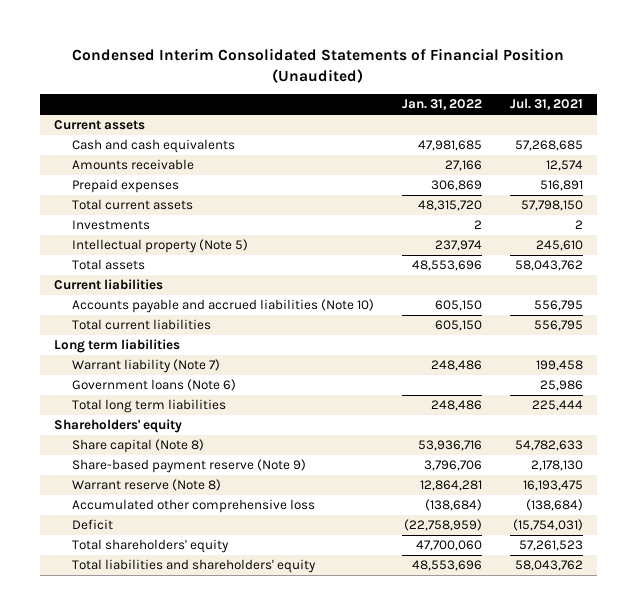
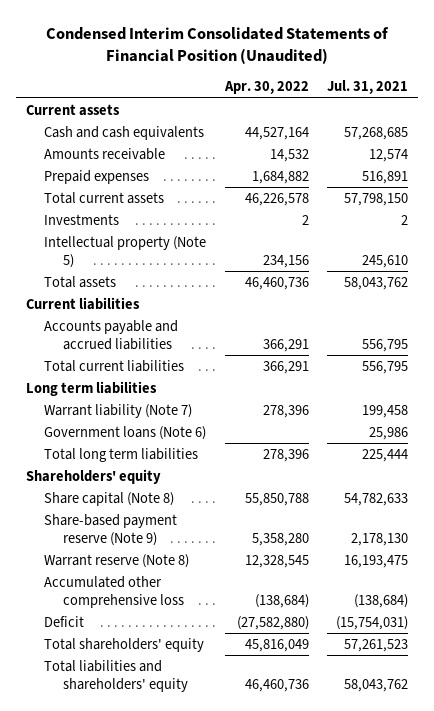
[401,99,482,111] Jan. 31, 2022 -> none
none -> [223,81,309,95] Apr. 30, 2022
[71,299,374,314] Accounts payable and accrued liabilities (Note 10) -> [44,319,179,350] Accounts payable and accrued liabilities

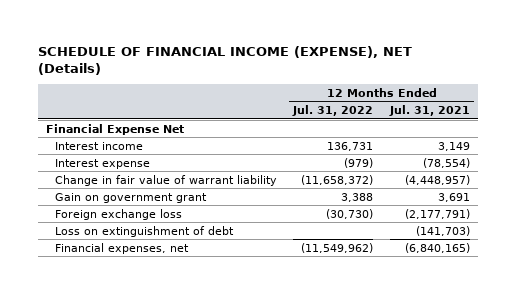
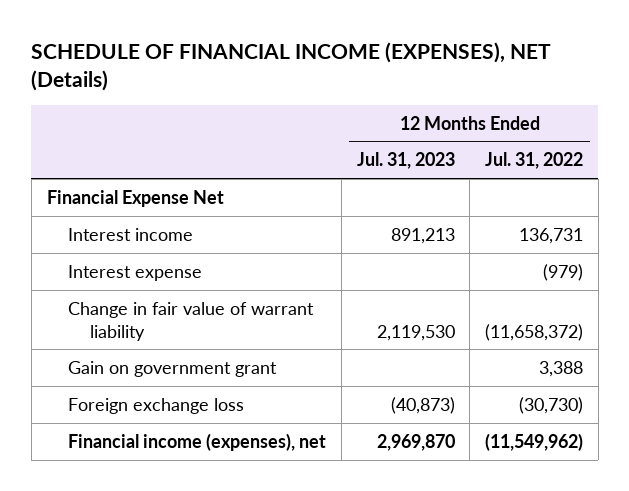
[38,45,413,75] SCHEDULE OF FINANCIAL INCOME (EXPENSE), NET (Details) -> [31,42,552,92] SCHEDULE OF FINANCIAL INCOME (EXPENSES), NET (Details)
[388,105,470,117] Jul. 31, 2021 -> none
none -> [356,152,455,170] Jul. 31, 2023
[54,225,234,237] Loss on extinguishment of debt -> none
[54,242,189,254] Financial expenses, net -> [68,432,327,451] Financial income (expenses), net

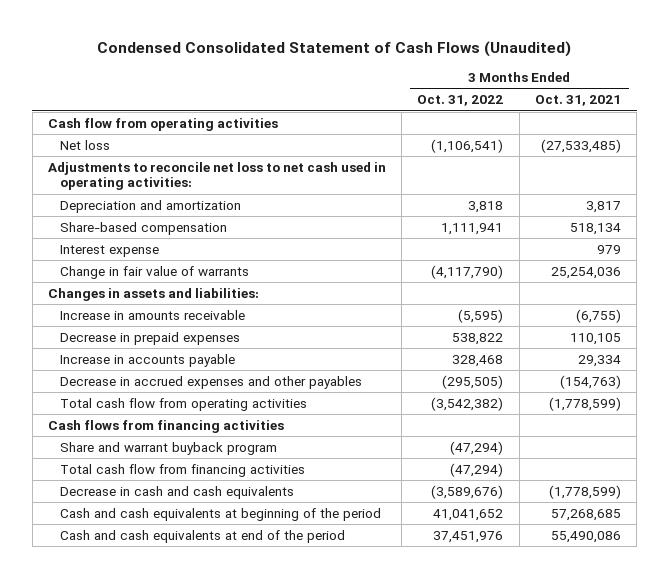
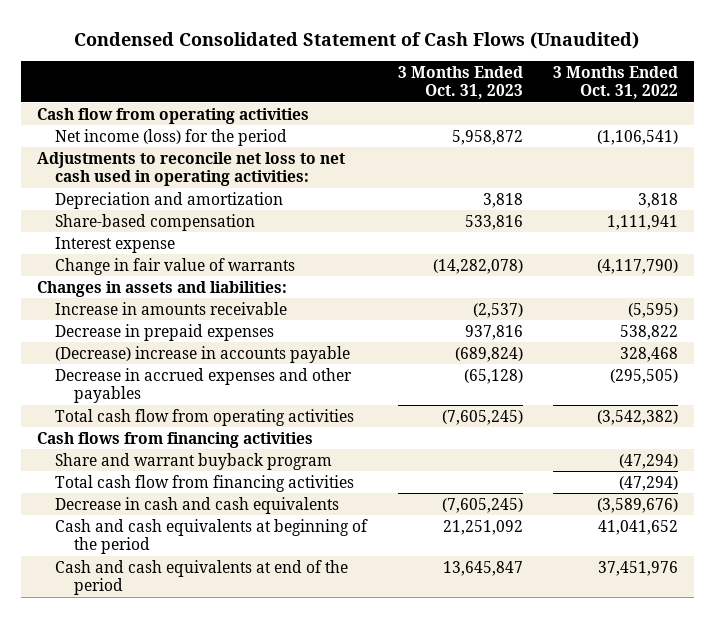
[534,95,621,107] Oct. 31, 2021 -> none
none -> [397,65,523,100] 3 Months Ended Oct. 31, 2023
[59,139,110,150] Net loss -> [55,128,288,146] Net income (loss) for the period
[59,353,235,367] Increase in accounts payable -> [55,345,351,363] (Decrease) increase in accounts payable

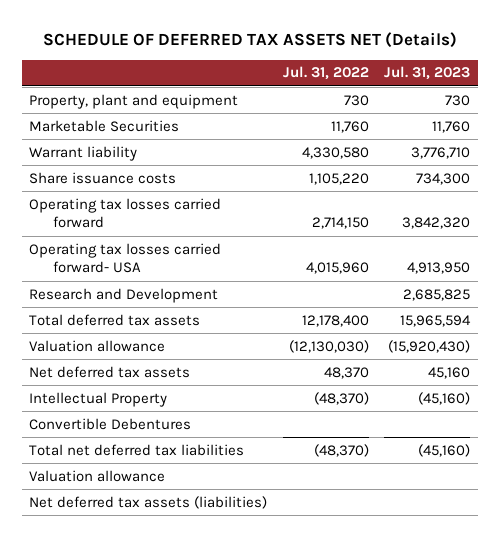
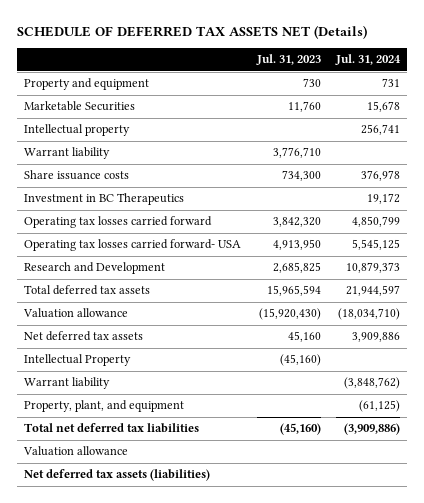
[282,66,369,81] Jul. 31, 2022 -> none
none -> [334,54,401,66] Jul. 31, 2024
[29,93,239,109] Property, plant and equipment -> [24,78,150,91] Property and equipment
none -> [24,124,131,137] Intellectual property
none -> [24,193,185,206] Investment in BC Therapeutics
[29,417,192,430] Convertible Debentures -> none
none -> [24,377,111,390] Warrant liability
none -> [24,400,185,413] Property, plant, and equipment

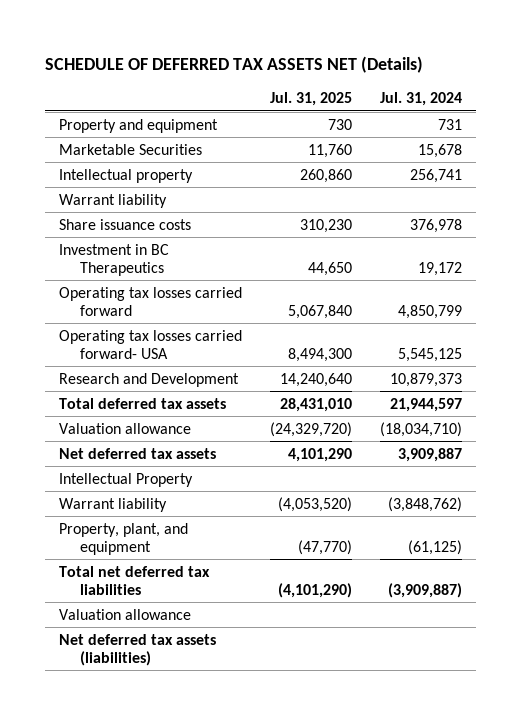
[255,54,321,66] Jul. 31, 2023 -> none
none -> [269,92,352,107] Jul. 31, 2025
[351,332,400,343] 3,909,886 -> [397,447,462,462] 3,909,887
[343,423,400,436] (3,909,886) -> [387,582,462,598] (3,909,887)

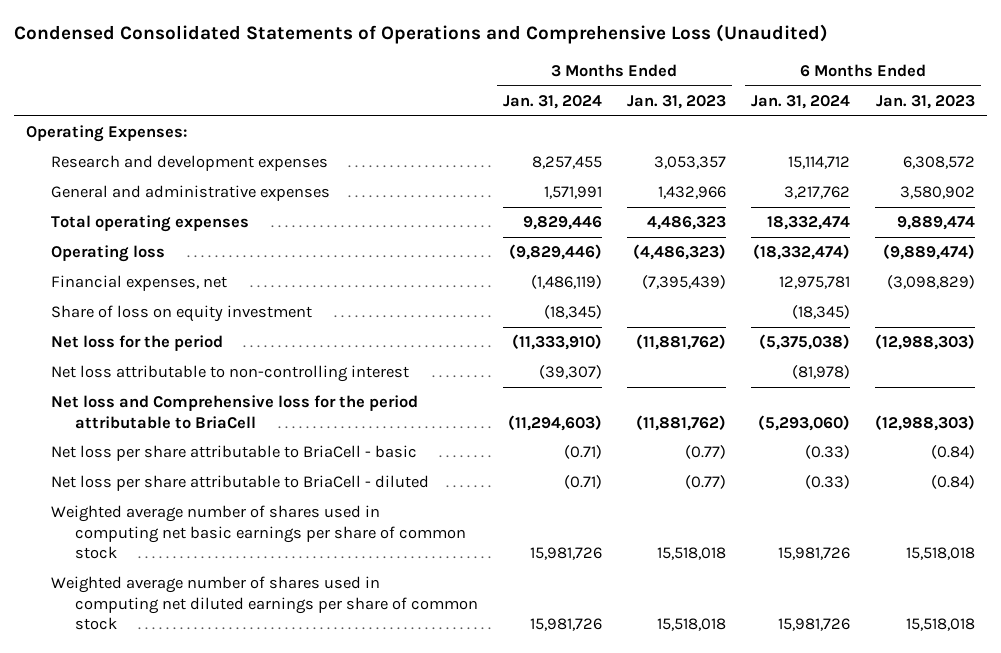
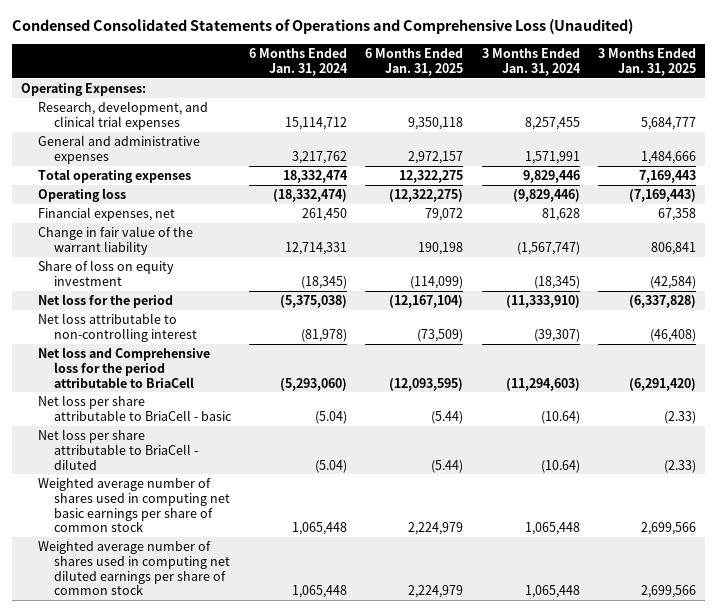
[626,94,726,109] Jan. 31, 2023 -> none
[875,94,975,109] Jan. 31, 2023 -> none
none -> [365,48,464,76] 6 Months Ended Jan. 31, 2025
none -> [597,48,696,76] 3 Months Ended Jan. 31, 2025
[50,155,328,172] Research and development expenses -> [37,101,208,130] Research, development, and clinical trial expenses
[530,275,602,290] (1,486,119) -> [541,208,580,222] 81,628
[778,276,850,290] 12,975,781 -> [302,208,348,222] 261,450
none -> [37,226,193,255] Change in fair value of the warrant liability
[563,445,602,460] (0.71) -> [540,410,580,424] (10.64)
[804,445,850,460] (0.33) -> [315,410,348,424] (5.04)
[563,475,602,490] (0.71) -> [540,459,580,473] (10.64)
[804,475,850,490] (0.33) -> [315,459,348,473] (5.04)
[529,546,602,560] 15,981,726 -> [524,522,580,536] 1,065,448
[777,546,850,560] 15,981,726 -> [292,522,348,536] 1,065,448
[529,617,602,631] 15,981,726 -> [524,585,580,599] 1,065,448
[777,617,850,631] 15,981,726 -> [292,585,348,599] 1,065,448

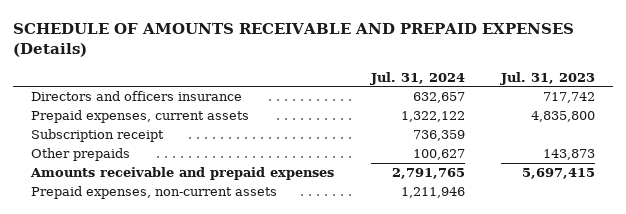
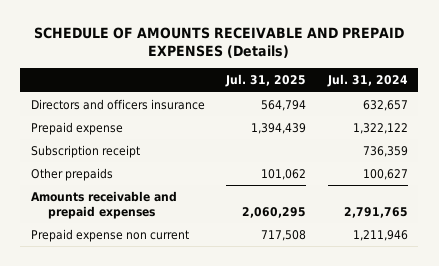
[499,71,595,85] Jul. 31, 2023 -> none
none -> [225,74,307,88] Jul. 31, 2025
[31,110,250,124] Prepaid expenses, current assets -> [31,121,124,135] Prepaid expense
[31,186,278,200] Prepaid expenses, non-current assets -> [31,228,190,242] Prepaid expense non current

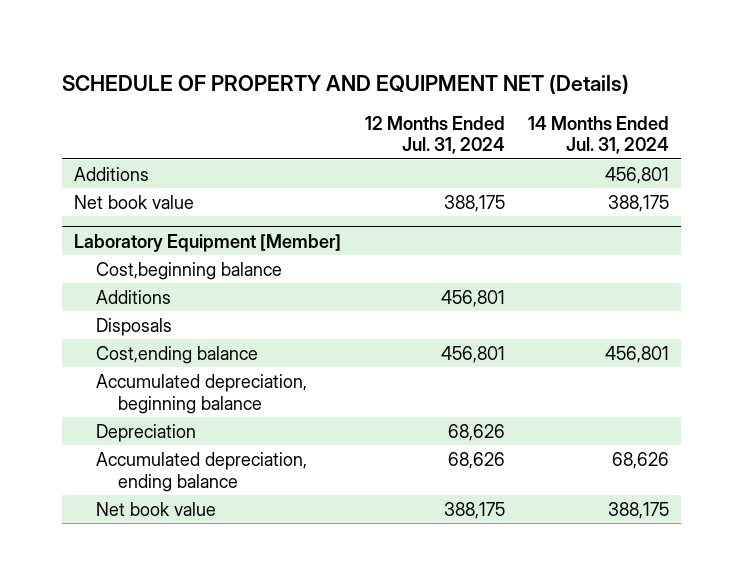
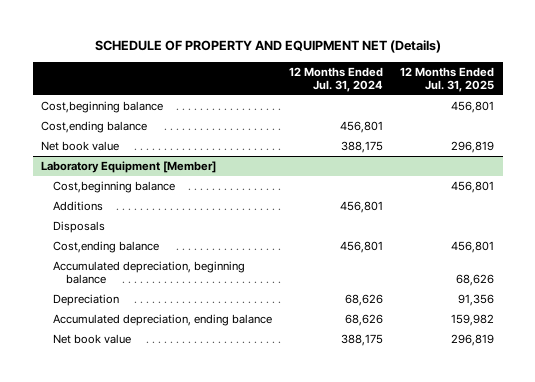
[527,115,669,155] 14 Months Ended Jul. 31, 2024 -> none
none -> [400,66,495,92] 12 Months Ended Jul. 31, 2025
[74,166,150,181] Additions -> none
none -> [41,100,164,113] Cost,beginning balance
none -> [41,120,148,133] Cost,ending balance

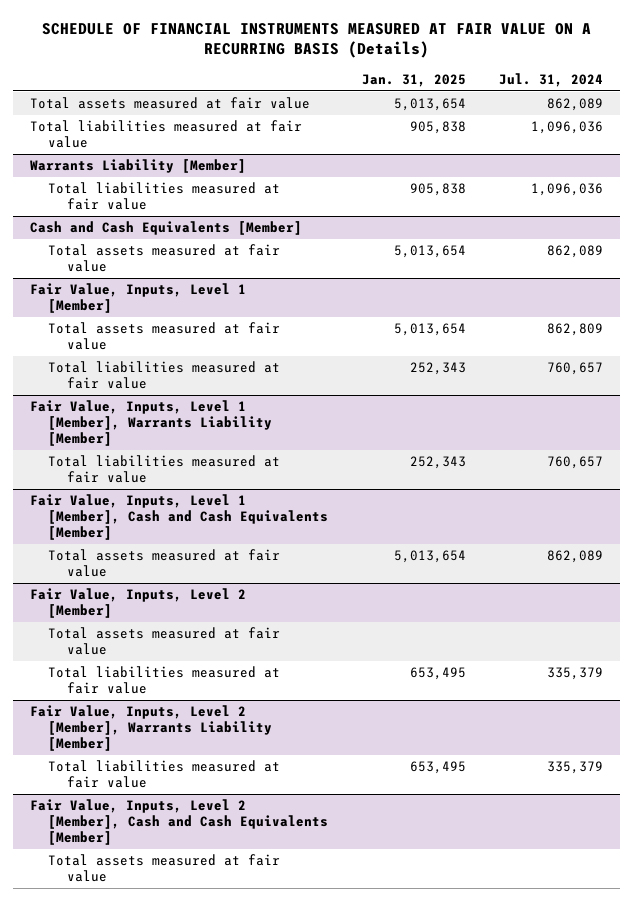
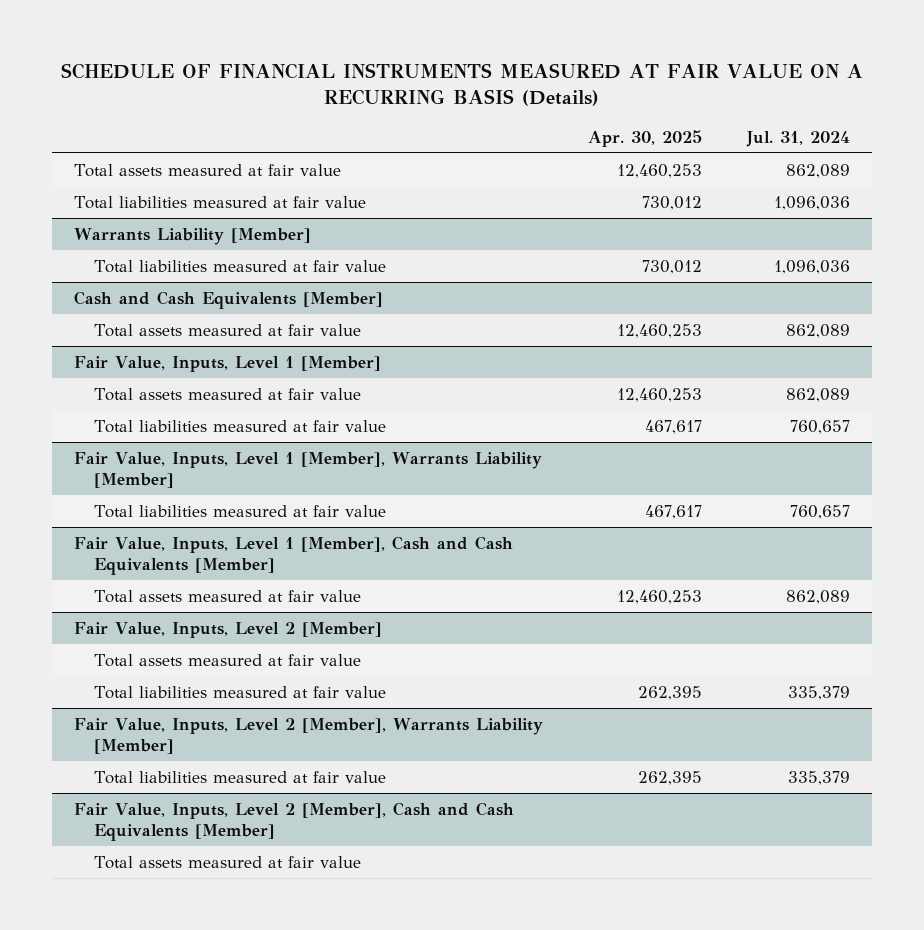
[361,73,466,87] Jan. 31, 2025 -> none
none -> [588,129,703,147] Apr. 30, 2025
[547,323,604,337] 862,809 -> [785,387,850,402] 862,089

